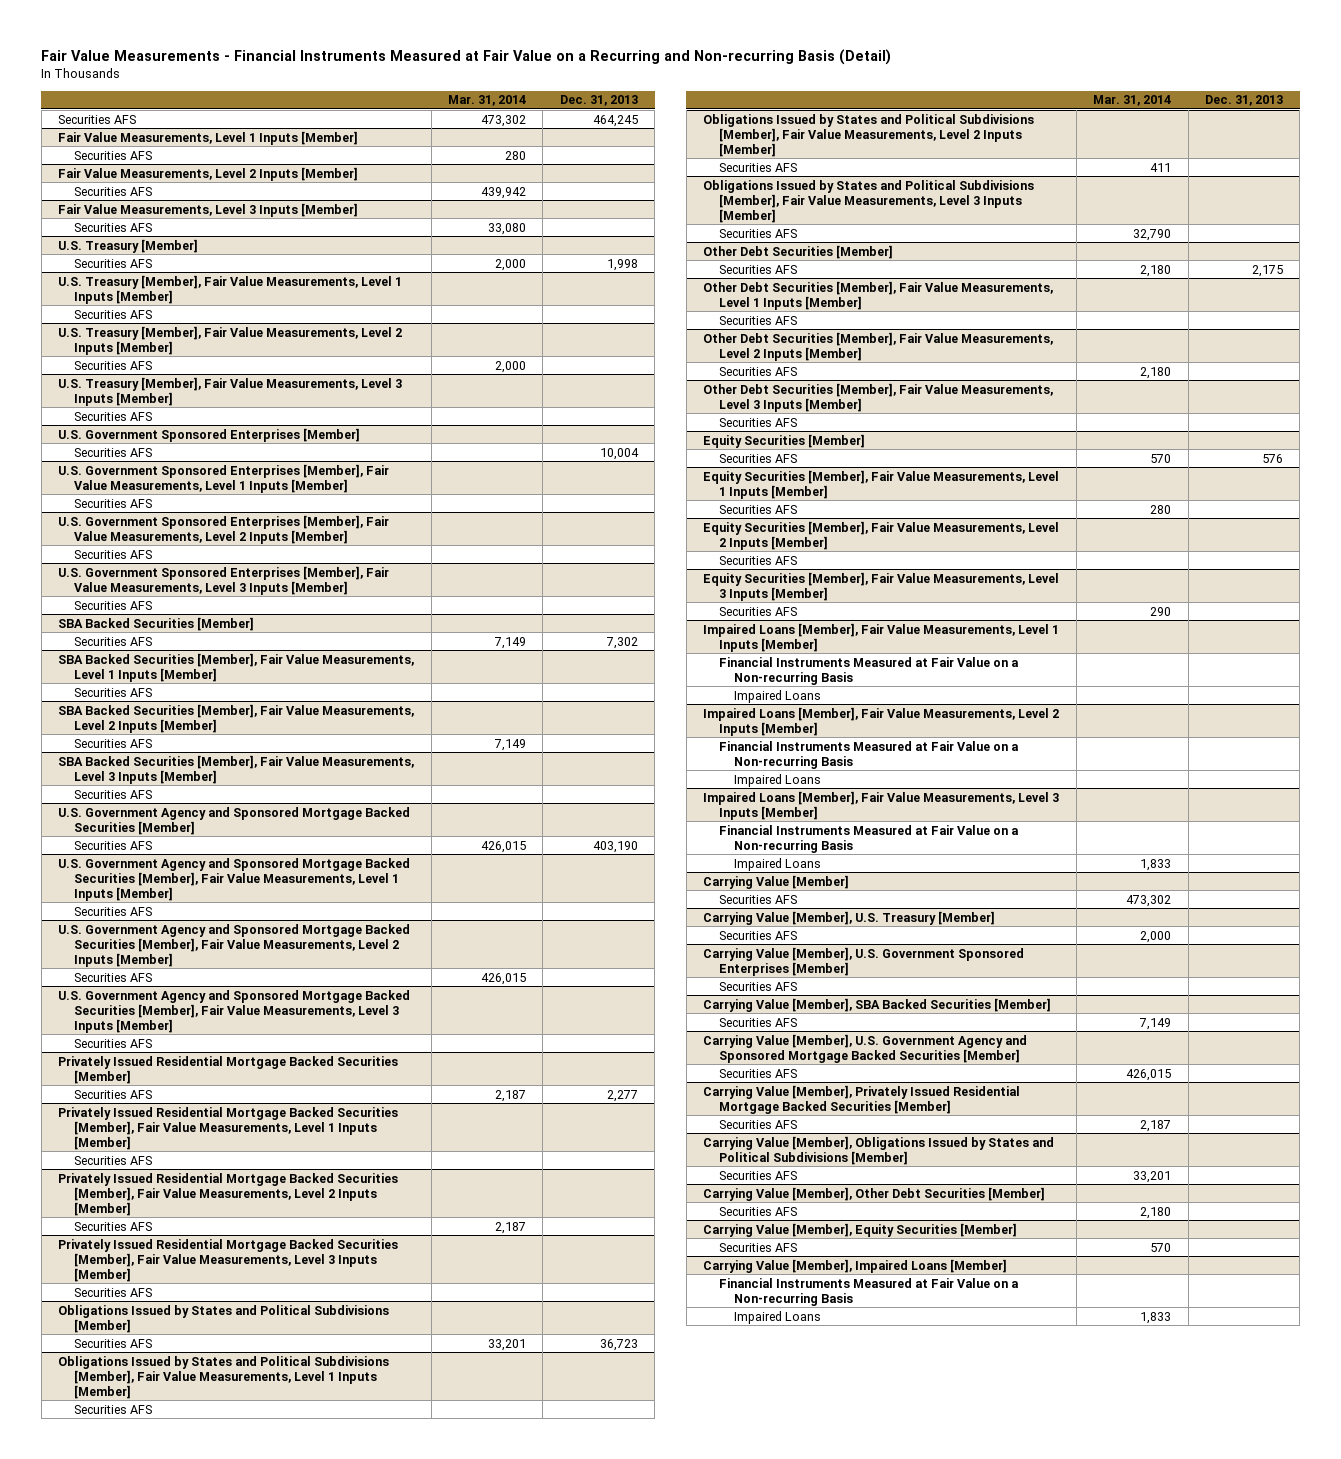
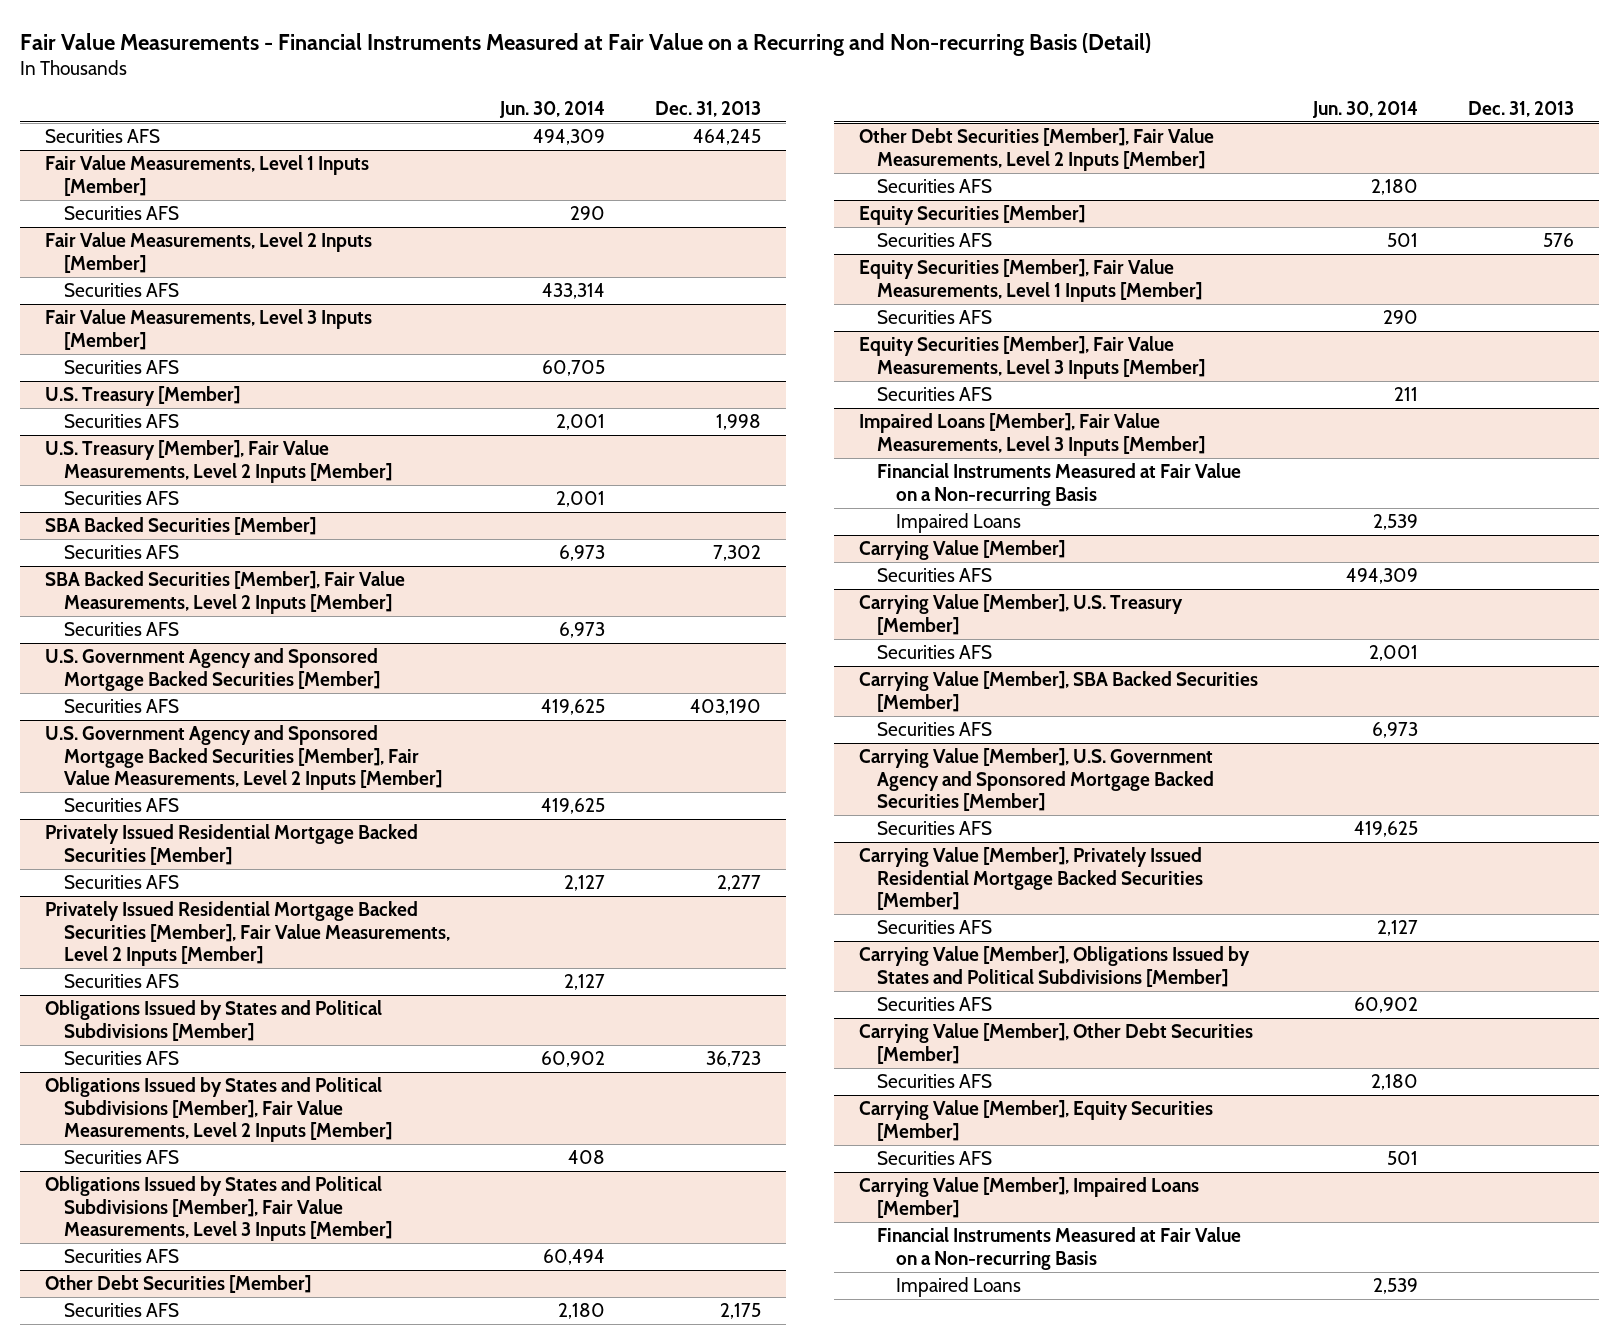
[447,95,526,107] Mar. 31, 2014 -> none
none -> [498,101,605,119] Jun. 30, 2014
[58,274,403,304] U.S. Treasury [Member], Fair Value Measurements, Level 1 Inputs [Member] -> none
[73,309,152,319] Securities AFS -> none
[58,376,403,406] U.S. Treasury [Member], Fair Value Measurements, Level 3 Inputs [Member] -> none
[73,411,152,421] Securities AFS -> none
[58,427,361,442] U.S. Government Sponsored Enterprises [Member] -> none
[73,447,152,457] Securities AFS -> none
[58,463,390,493] U.S. Government Sponsored Enterprises [Member], Fair Value Measurements, Level 1 Inputs [Member] -> none
[73,498,152,508] Securities AFS -> none
[58,514,390,544] U.S. Government Sponsored Enterprises [Member], Fair Value Measurements, Level 2 Inputs [Member] -> none
[73,549,152,559] Securities AFS -> none
[58,565,390,595] U.S. Government Sponsored Enterprises [Member], Fair Value Measurements, Level 3 Inputs [Member] -> none
[73,600,152,610] Securities AFS -> none
[58,652,415,682] SBA Backed Securities [Member], Fair Value Measurements, Level 1 Inputs [Member] -> none
[73,687,152,697] Securities AFS -> none
[58,754,415,784] SBA Backed Securities [Member], Fair Value Measurements, Level 3 Inputs [Member] -> none
[73,789,152,799] Securities AFS -> none
[58,857,411,901] U.S. Government Agency and Sponsored Mortgage Backed Securities [Member], Fair Value Measurements, Level 1 Inputs [Member] -> none
[73,906,152,916] Securities AFS -> none
[58,989,411,1033] U.S. Government Agency and Sponsored Mortgage Backed Securities [Member], Fair Value Measurements, Level 3 Inputs [Member] -> none
[73,1038,152,1048] Securities AFS -> none
[58,1106,399,1150] Privately Issued Residential Mortgage Backed Securities [Member], Fair Value Measurements, Level 1 Inputs [Member] -> none
[73,1155,152,1165] Securities AFS -> none
[58,1238,399,1282] Privately Issued Residential Mortgage Backed Securities [Member], Fair Value Measurements, Level 3 Inputs [Member] -> none
[73,1287,152,1297] Securities AFS -> none
[58,1355,390,1399] Obligations Issued by States and Political Subdivisions [Member], Fair Value Measurements, Level 1 Inputs [Member] -> none
[73,1404,152,1414] Securities AFS -> none
[703,280,1054,310] Other Debt Securities [Member], Fair Value Measurements, Level 1 Inputs [Member] -> none
[718,315,797,325] Securities AFS -> none
[703,382,1054,412] Other Debt Securities [Member], Fair Value Measurements, Level 3 Inputs [Member] -> none
[718,417,797,427] Securities AFS -> none
[703,520,1060,550] Equity Securities [Member], Fair Value Measurements, Level 2 Inputs [Member] -> none
[718,555,797,565] Securities AFS -> none
[703,622,1060,652] Impaired Loans [Member], Fair Value Measurements, Level 1 Inputs [Member] -> none
[718,656,1019,685] Financial Instruments Measured at Fair Value on a Non-recurring Basis -> none
[734,689,822,703] Impaired Loans -> none
[703,706,1060,736] Impaired Loans [Member], Fair Value Measurements, Level 2 Inputs [Member] -> none
[718,740,1019,769] Financial Instruments Measured at Fair Value on a Non-recurring Basis -> none
[734,773,822,787] Impaired Loans -> none
[703,946,1025,976] Carrying Value [Member], U.S. Government Sponsored Enterprises [Member] -> none
[718,981,797,991] Securities AFS -> none

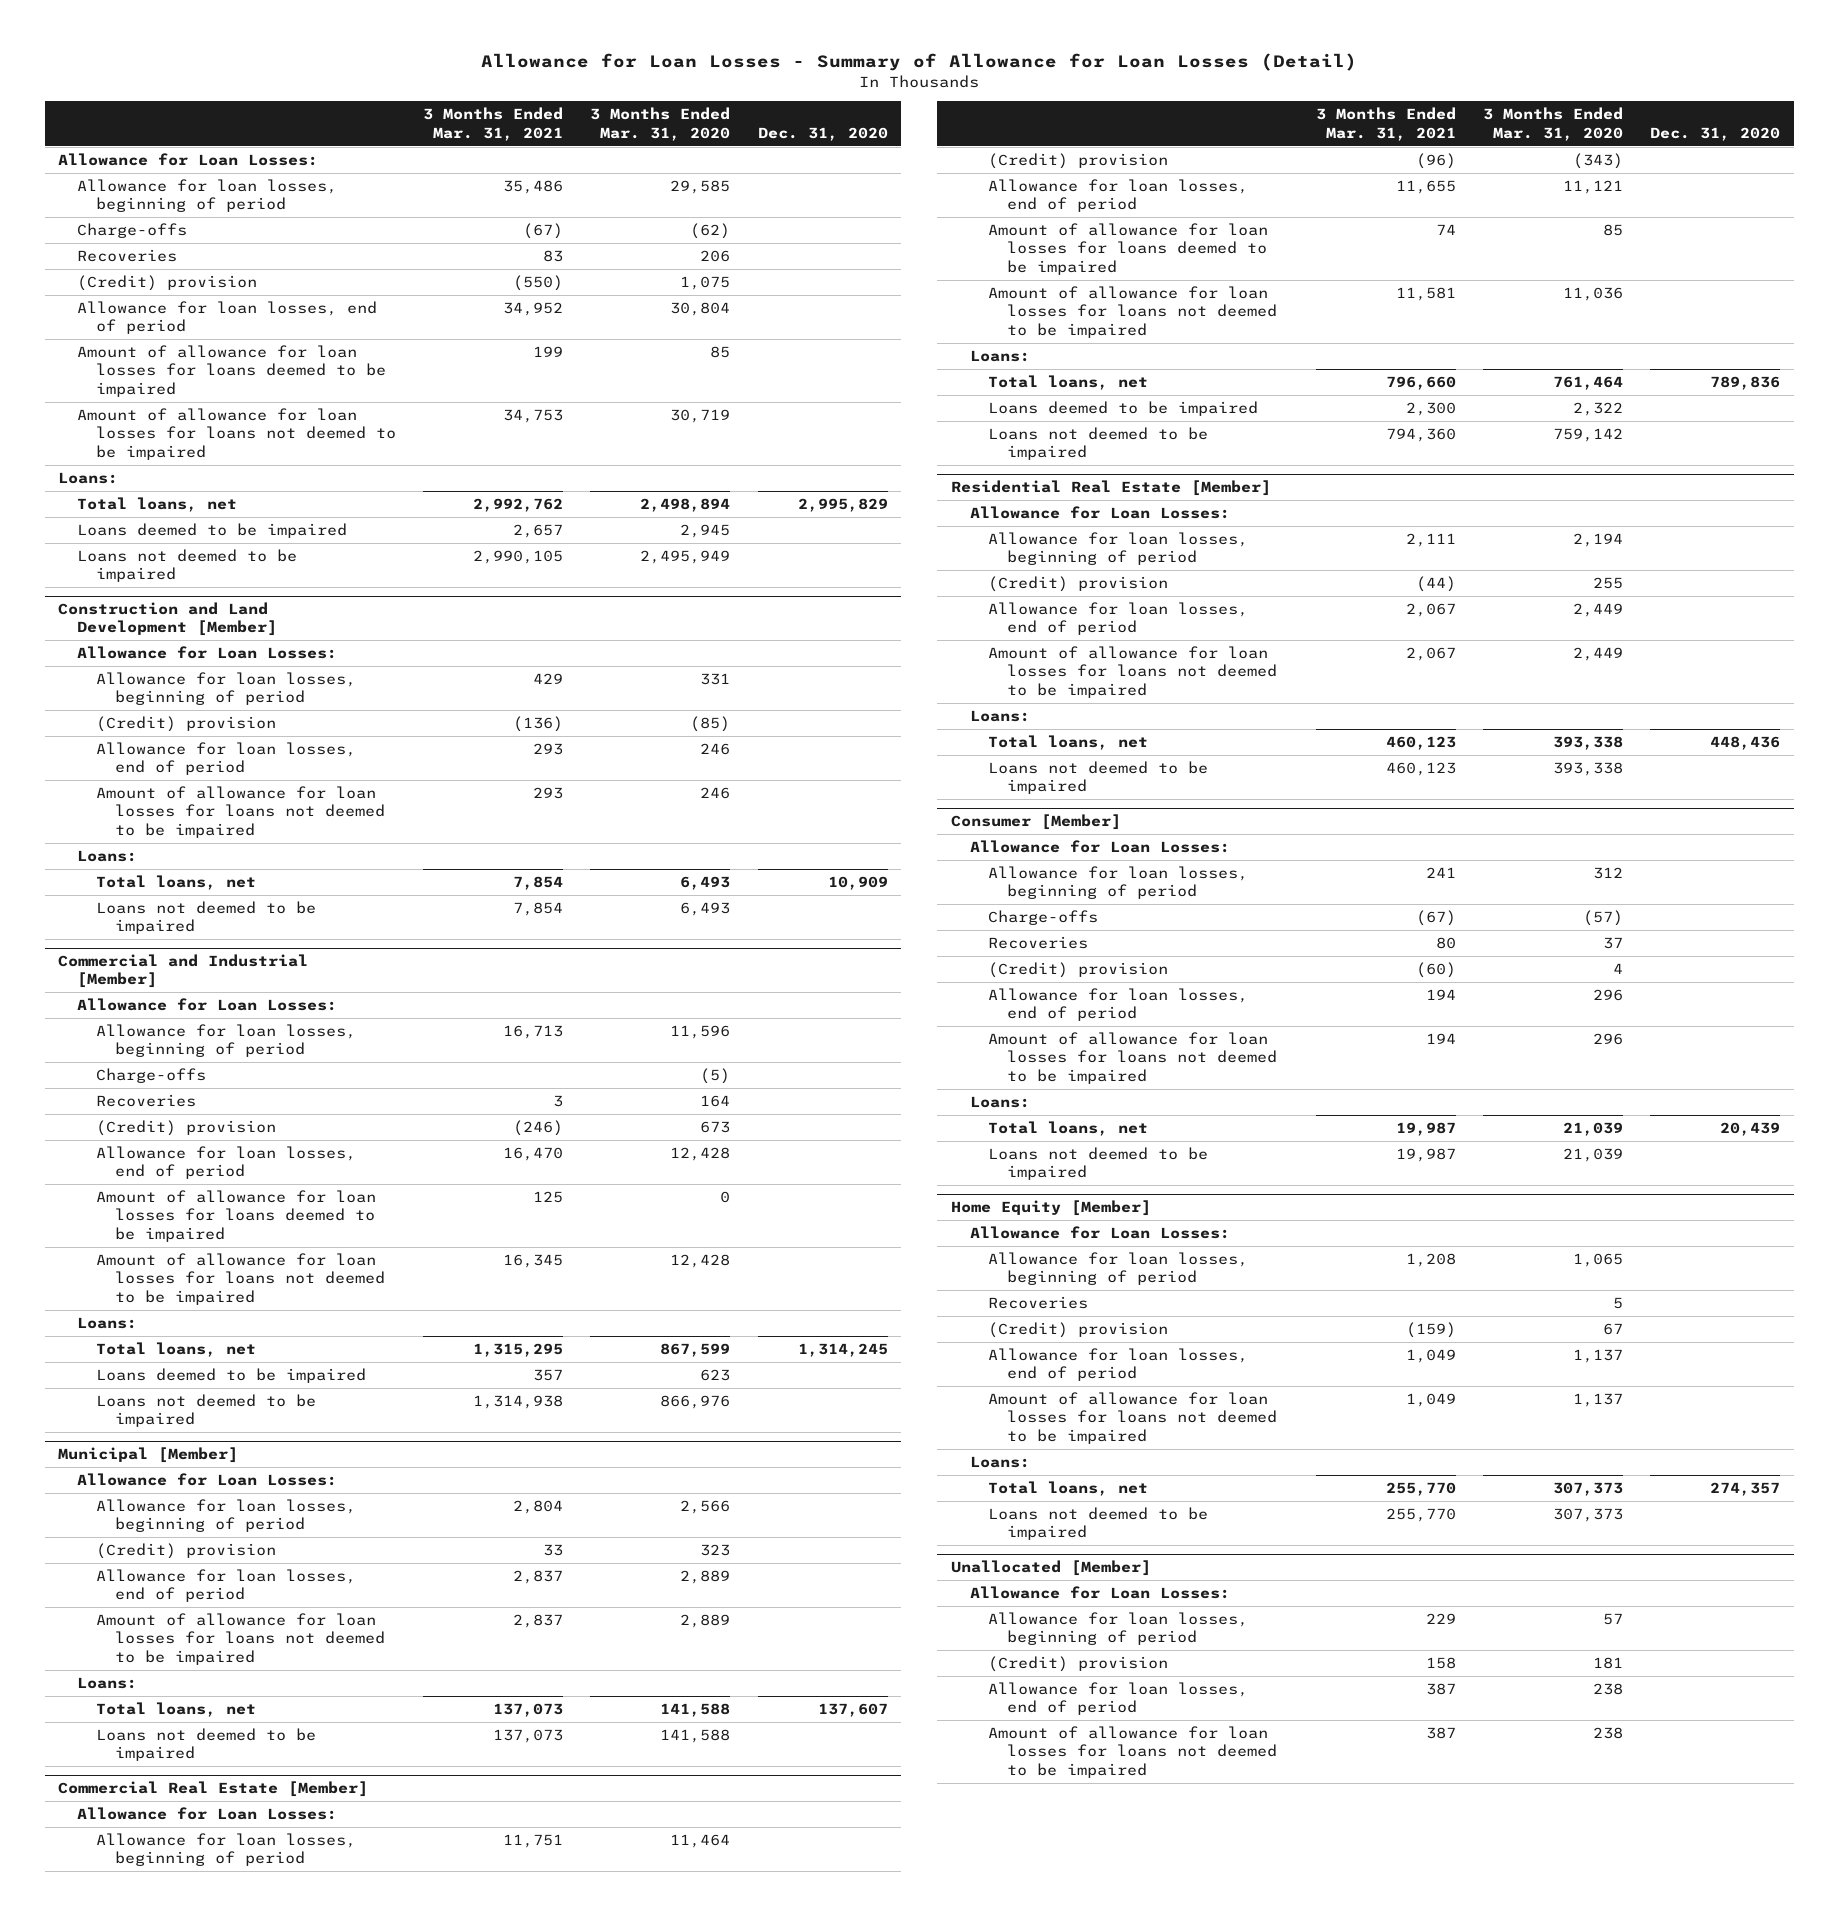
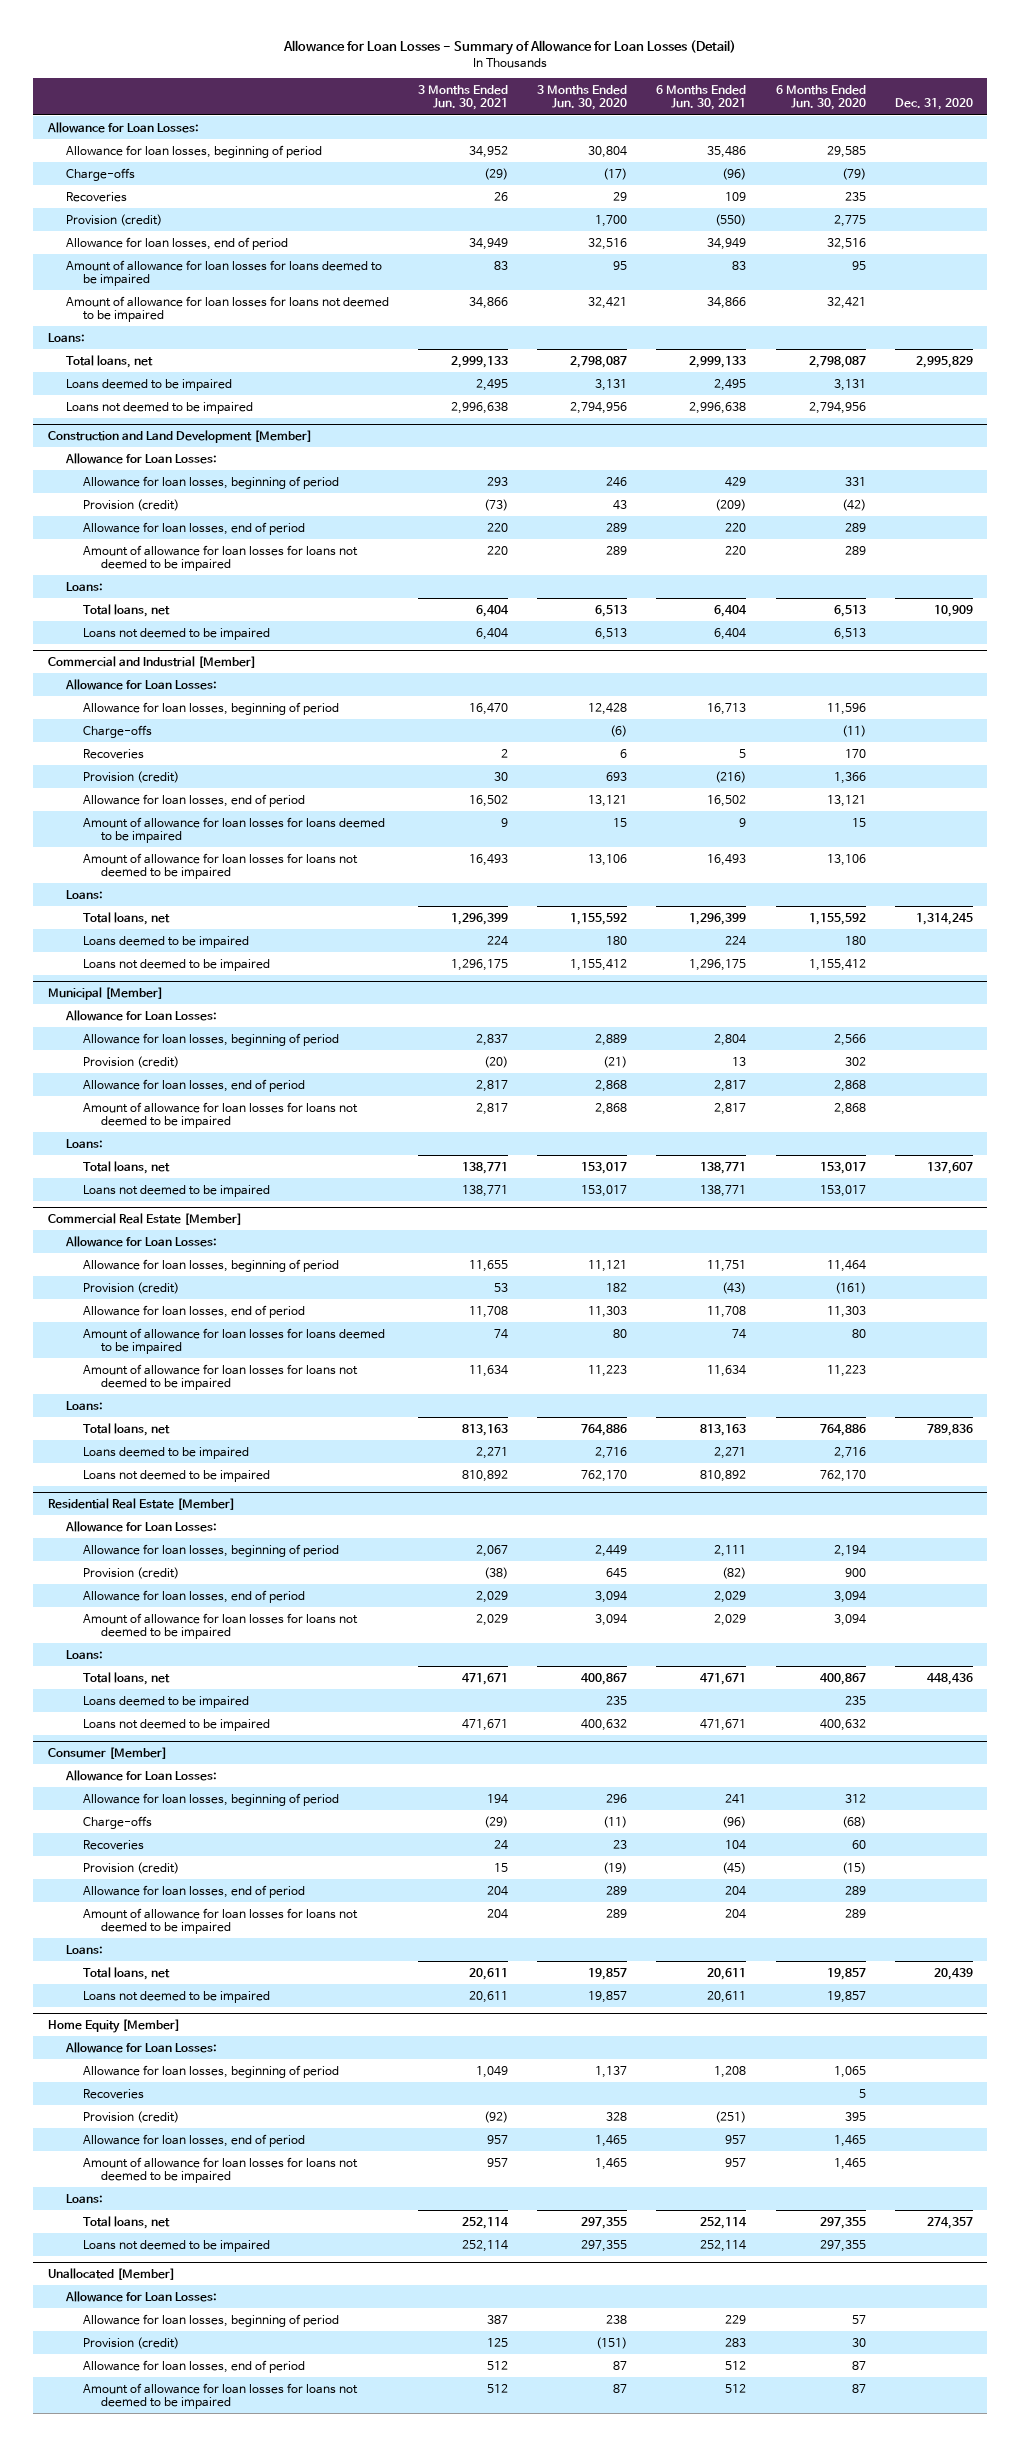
[423,107,564,141] 3 Months Ended Mar. 31, 2021 -> none
[590,107,731,141] 3 Months Ended Mar. 31, 2020 -> none
none -> [417,84,508,111] 3 Months Ended Jun. 30, 2021
none -> [537,84,628,111] 3 Months Ended Jun. 30, 2020
none -> [656,84,747,111] 6 Months Ended Jun. 30, 2021
none -> [775,84,866,111] 6 Months Ended Jun. 30, 2020
[77,275,258,292] (Credit) provision -> [65,213,162,226] Provision (credit)
[95,716,276,733] (Credit) provision -> [83,498,180,511] Provision (credit)
[95,1120,276,1137] (Credit) provision -> [83,770,180,783] Provision (credit)
[95,1543,276,1560] (Credit) provision -> [83,1055,180,1068] Provision (credit)
[988,153,1169,170] (Credit) provision -> [83,1281,180,1294] Provision (credit)
[988,576,1169,593] (Credit) provision -> [83,1566,180,1579] Provision (credit)
none -> [83,1695,250,1708] Loans deemed to be impaired
[988,962,1169,979] (Credit) provision -> [83,1861,180,1874] Provision (credit)
[988,1322,1169,1339] (Credit) provision -> [83,2110,180,2123] Provision (credit)
[988,1656,1169,1673] (Credit) provision -> [83,2336,180,2349] Provision (credit)

